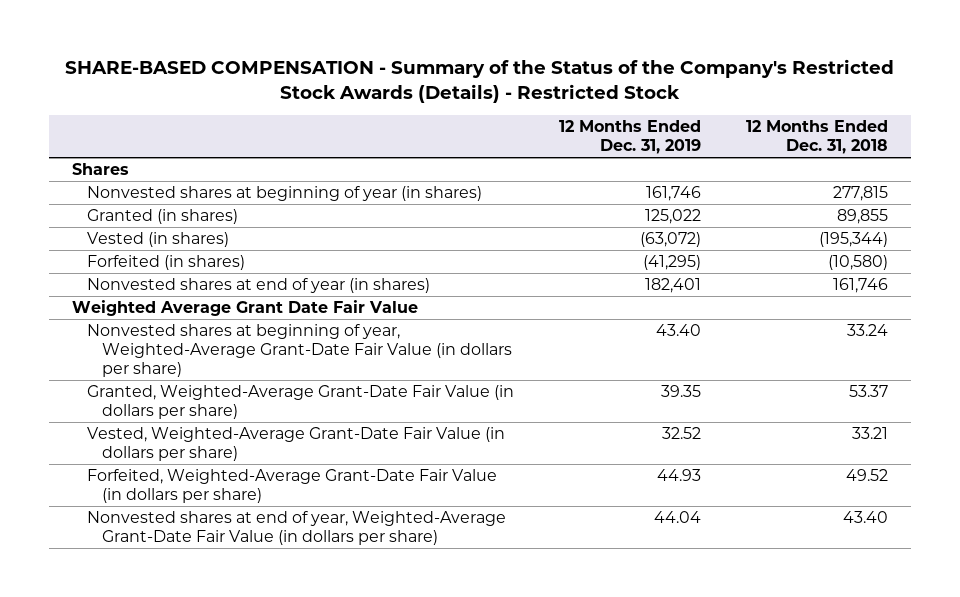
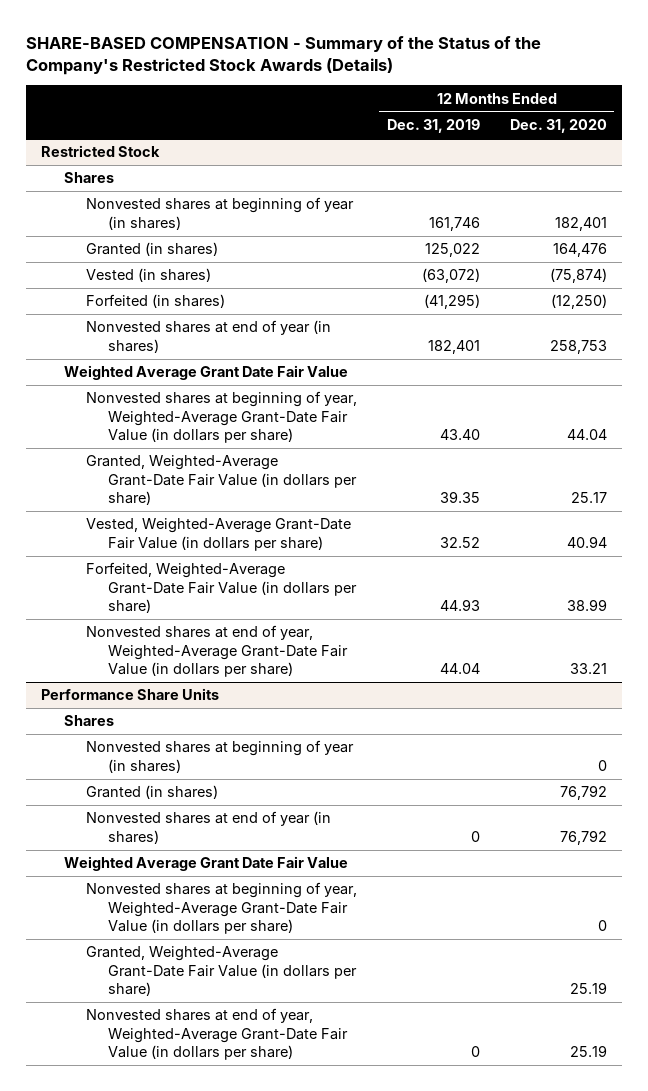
[64,59,894,103] SHARE-BASED COMPENSATION - Summary of the Status of the Company's Restricted Stock Awards (Details) - Restricted Stock -> [26,35,542,75] SHARE-BASED COMPENSATION - Summary of the Status of the Company's Restricted Stock Awards (Details)
[746,120,889,154] 12 Months Ended Dec. 31, 2018 -> none
none -> [509,119,607,134] Dec. 31, 2020
none -> [41,145,161,158] Restricted Stock
none -> [41,688,220,701] Performance Share Units
none -> [63,715,114,727] Shares
none -> [85,740,354,773] Nonvested shares at beginning of year (in shares)
none -> [85,785,218,800] Granted (in shares)
none -> [85,811,331,844] Nonvested shares at end of year (in shares)
none -> [63,856,348,872] Weighted Average Grant Date Fair Value
none -> [85,882,357,934] Nonvested shares at beginning of year, Weighted-Average Grant-Date Fair Value (in dollars per share)
none -> [85,946,358,996] Granted, Weighted-Average Grant-Date Fair Value (in dollars per share)
none -> [85,1008,349,1060] Nonvested shares at end of year, Weighted-Average Grant-Date Fair Value (in dollars per share)

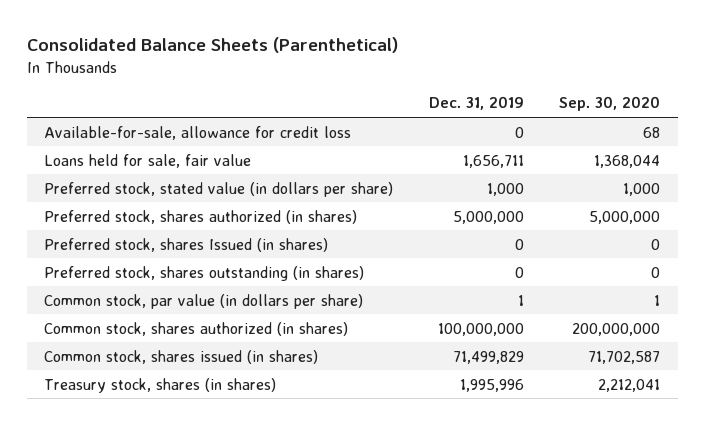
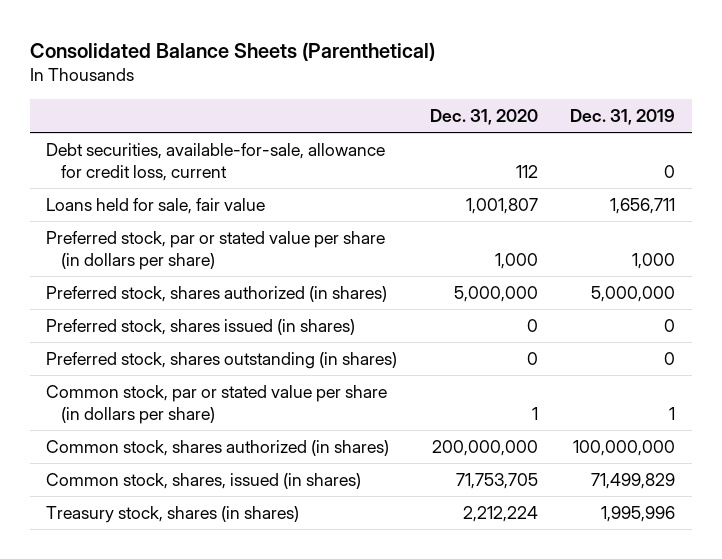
[559,96,661,112] Sep. 30, 2020 -> none
none -> [429,108,538,125] Dec. 31, 2020
[44,125,352,140] Available-for-sale, allowance for credit loss -> [46,142,386,181] Debt securities, available-for-sale, allowance for credit loss, current
[44,181,394,197] Preferred stock, stated value (in dollars per share) -> [46,230,386,270] Preferred stock, par or stated value per share (in dollars per share)
[44,237,329,252] Preferred stock, shares Issued (in shares) -> [46,318,356,335] Preferred stock, shares issued (in shares)
[44,293,364,309] Common stock, par value (in dollars per share) -> [46,384,388,424] Common stock, par or stated value per share (in dollars per share)
[44,349,319,364] Common stock, shares issued (in shares) -> [46,472,362,489] Common stock, shares, issued (in shares)

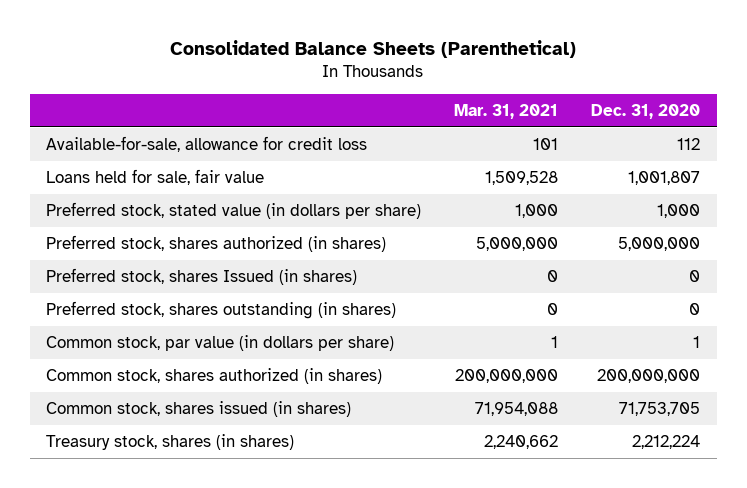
[570,108,676,125] Dec. 31, 2019 -> none
none -> [454,103,559,119] Mar. 31, 2021
[46,142,386,181] Debt securities, available-for-sale, allowance for credit loss, current -> [46,136,368,153] Available-for-sale, allowance for credit loss
[46,230,386,270] Preferred stock, par or stated value per share (in dollars per share) -> [46,202,422,220] Preferred stock, stated value (in dollars per share)
[46,318,356,335] Preferred stock, shares issued (in shares) -> [46,268,358,286] Preferred stock, shares Issued (in shares)
[46,384,388,424] Common stock, par or stated value per share (in dollars per share) -> [46,335,395,352] Common stock, par value (in dollars per share)
[46,472,362,489] Common stock, shares, issued (in shares) -> [46,401,352,418] Common stock, shares issued (in shares)

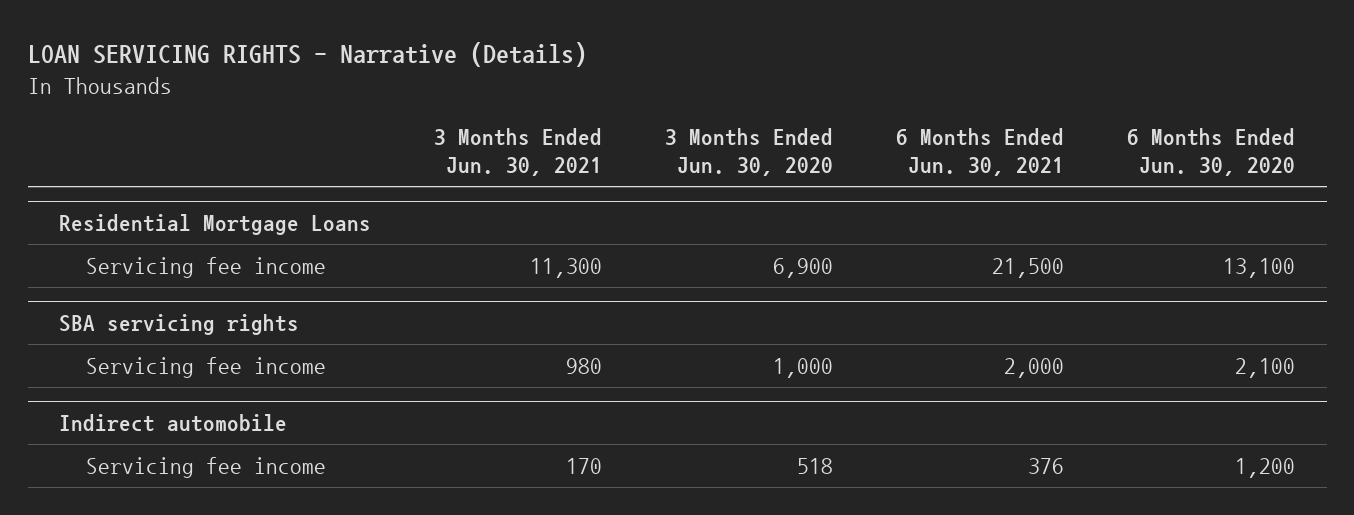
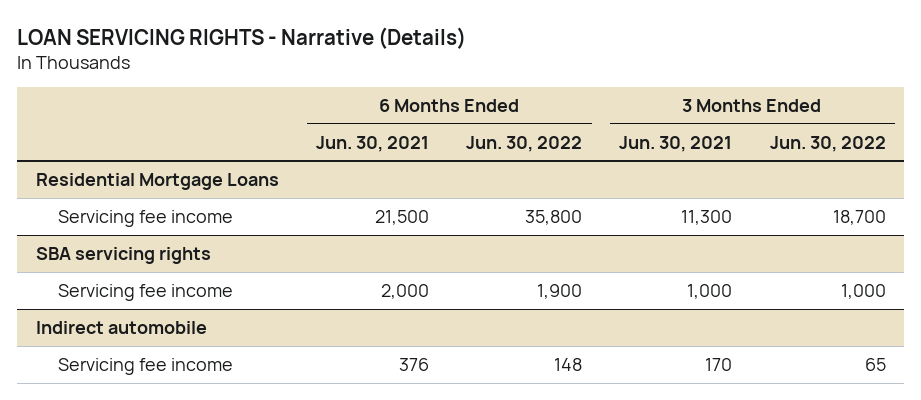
[665,127,834,176] 3 Months Ended Jun. 30, 2020 -> none
[1127,127,1296,176] 6 Months Ended Jun. 30, 2020 -> none
none -> [466,135,583,152] Jun. 30, 2022
none -> [769,135,886,152] Jun. 30, 2022
[566,357,603,374] 980 -> [687,283,733,299] 1,000

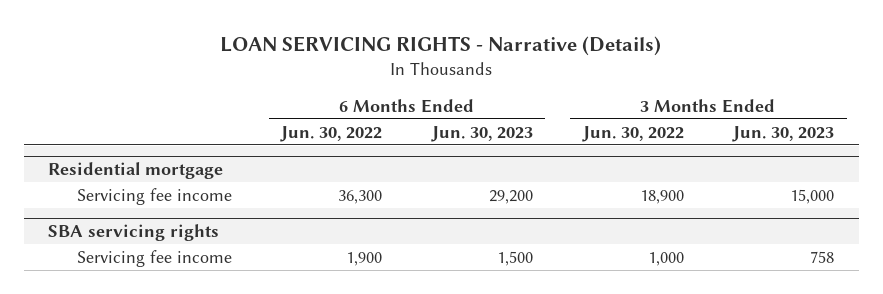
[316,135,430,152] Jun. 30, 2021 -> none
[619,135,733,152] Jun. 30, 2021 -> none
none -> [430,125,533,142] Jun. 30, 2023
none -> [732,125,835,142] Jun. 30, 2023
[35,172,279,190] Residential Mortgage Loans -> [48,162,224,180] Residential mortgage
[525,209,583,225] 35,800 -> [338,189,383,204] 36,300
[832,209,886,225] 18,700 -> [639,189,684,204] 18,900
[35,320,207,334] Indirect automobile -> none
[57,357,233,375] Servicing fee income -> none

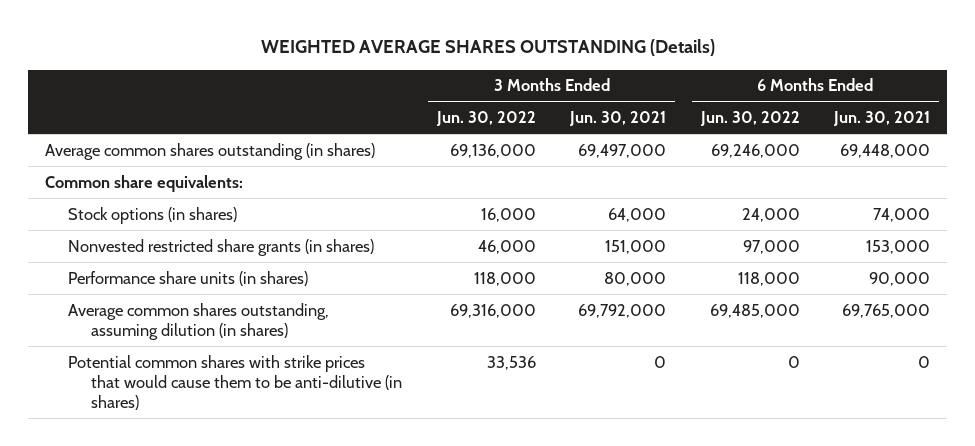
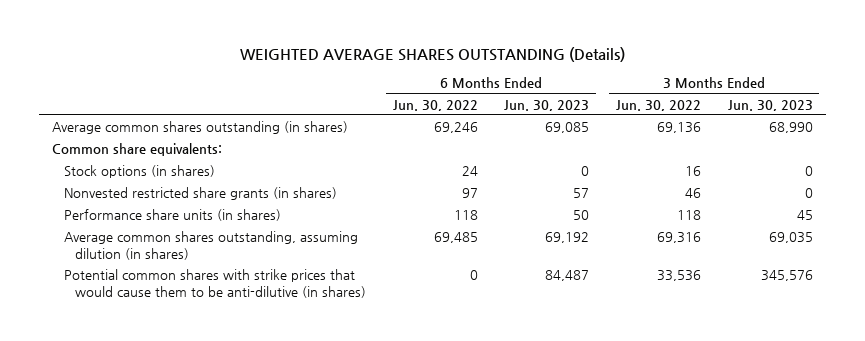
[569,111,667,127] Jun. 30, 2021 -> none
[833,111,931,127] Jun. 30, 2021 -> none
none -> [504,99,590,111] Jun. 30, 2023
none -> [727,99,813,111] Jun. 30, 2023
[449,143,536,158] 69,136,000 -> [657,122,702,134] 69,136
[710,143,800,158] 69,246,000 -> [433,122,478,134] 69,246
[480,207,536,222] 16,000 -> [685,166,702,177] 16
[741,207,800,222] 24,000 -> [461,166,478,177] 24
[477,239,536,254] 46,000 -> [685,188,702,199] 46
[742,239,800,254] 97,000 -> [461,188,478,199] 97
[473,271,536,286] 118,000 -> [677,210,702,221] 118
[737,271,800,286] 118,000 -> [453,210,478,221] 118
[449,303,536,318] 69,316,000 -> [657,232,702,244] 69,316
[709,303,800,318] 69,485,000 -> [433,232,478,244] 69,485

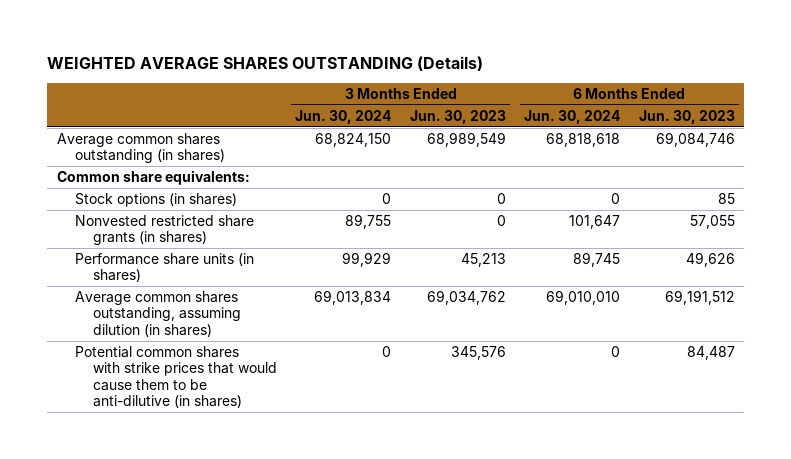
[392,99,478,111] Jun. 30, 2022 -> none
[616,99,702,111] Jun. 30, 2022 -> none
none -> [295,109,392,124] Jun. 30, 2024
none -> [524,109,621,124] Jun. 30, 2024
[545,122,590,134] 69,085 -> [655,132,735,148] 69,084,746
[768,122,813,134] 68,990 -> [426,132,506,148] 68,989,549
[581,166,590,177] 0 -> [717,193,735,205] 85
[573,188,590,199] 57 -> [689,215,735,230] 57,055
[573,210,590,221] 50 -> [685,252,735,268] 49,626
[796,210,813,221] 45 -> [460,253,506,268] 45,213
[545,232,590,244] 69,192 -> [664,290,735,306] 69,191,512
[768,232,813,244] 69,035 -> [426,290,506,306] 69,034,762

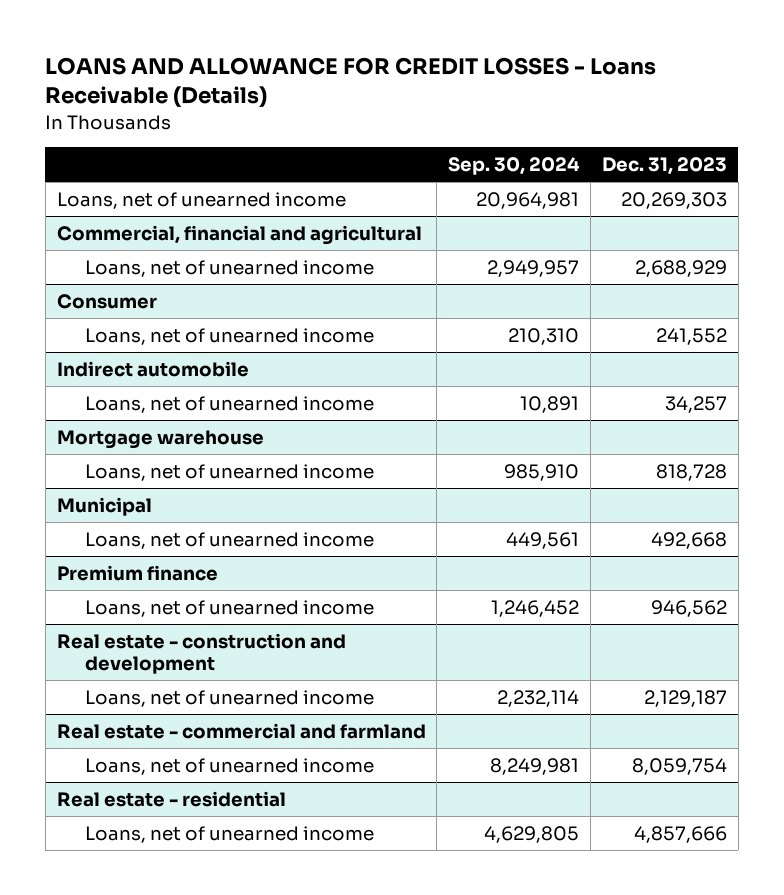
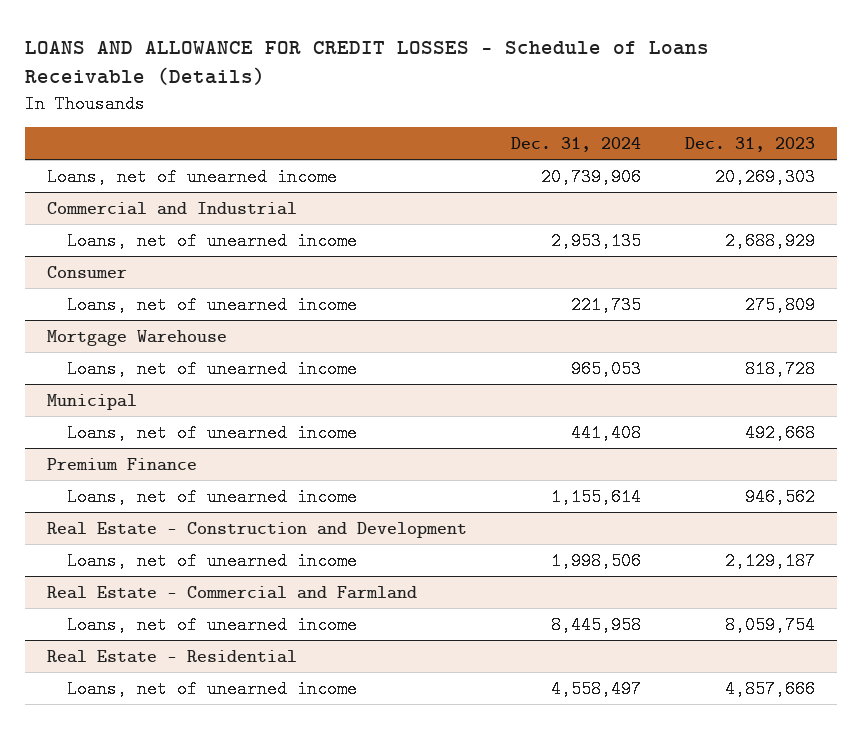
[45,57,657,108] LOANS AND ALLOWANCE FOR CREDIT LOSSES - Loans Receivable (Details) -> [24,40,709,86] LOANS AND ALLOWANCE FOR CREDIT LOSSES - Schedule of Loans Receivable (Details)
[448,157,581,176] Sep. 30, 2024 -> none
none -> [510,137,641,153] Dec. 31, 2024
[56,224,422,245] Commercial, financial and agricultural -> [46,201,297,215] Commercial and Industrial
[56,360,249,377] Indirect automobile -> none
[84,395,374,413] Loans, net of unearned income -> none
[655,327,727,345] 241,552 -> [744,295,815,314] 275,809
[56,429,264,449] Mortgage warehouse -> [46,329,227,346] Mortgage Warehouse
[56,564,218,581] Premium finance -> [46,457,197,471] Premium Finance
[56,632,346,674] Real estate - construction and development -> [46,521,467,538] Real Estate - Construction and Development
[56,722,426,739] Real estate - commercial and farmland -> [46,585,417,599] Real Estate - Commercial and Farmland
[56,790,286,807] Real estate - residential -> [46,649,297,663] Real Estate - Residential

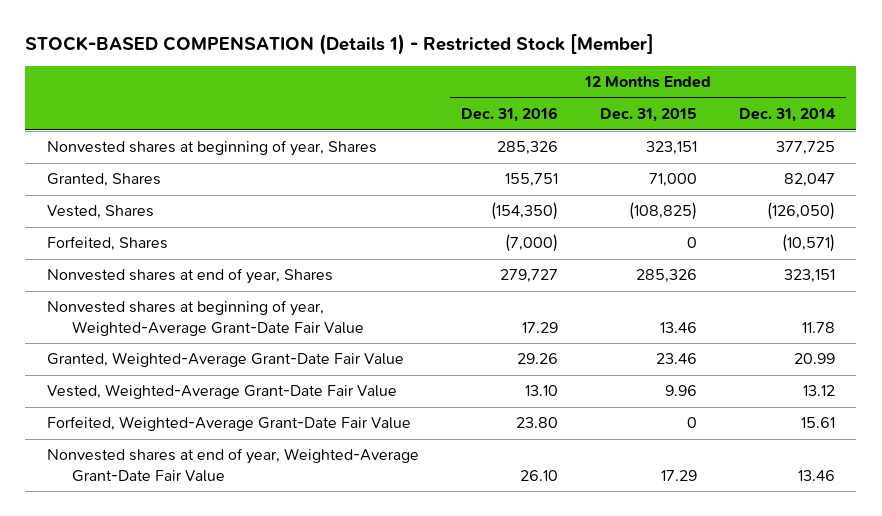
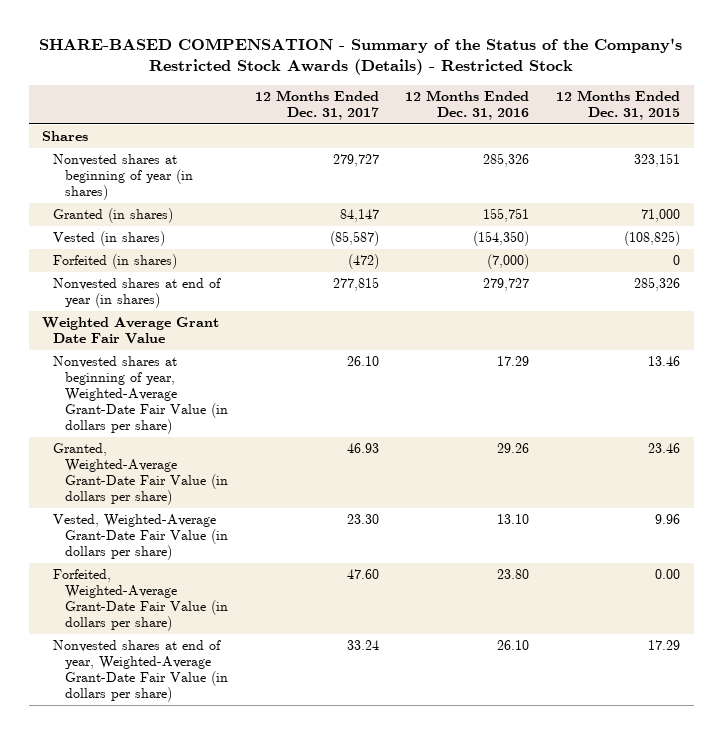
[25,34,655,56] STOCK-BASED COMPENSATION (Details 1) - Restricted Stock [Member] -> [39,37,683,75] SHARE-BASED COMPENSATION - Summary of the Status of the Company's Restricted Stock Awards (Details) - Restricted Stock
[739,108,837,123] Dec. 31, 2014 -> none
none -> [254,89,379,120] 12 Months Ended Dec. 31, 2017
none -> [42,131,89,142] Shares
[46,140,377,157] Nonvested shares at beginning of year, Shares -> [53,154,193,201] Nonvested shares at beginning of year (in shares)
[46,173,161,188] Granted, Shares -> [53,208,174,224] Granted (in shares)
[46,205,154,220] Vested, Shares -> [53,231,166,247] Vested (in shares)
[46,236,168,252] Forfeited, Shares -> [53,254,178,270] Forfeited (in shares)
[46,268,333,285] Nonvested shares at end of year, Shares -> [53,278,222,309] Nonvested shares at end of year (in shares)
none -> [42,317,220,345] Weighted Average Grant Date Fair Value
[46,300,365,336] Nonvested shares at beginning of year, Weighted-Average Grant-Date Fair Value -> [53,356,228,435] Nonvested shares at beginning of year, Weighted-Average Grant-Date Fair Value (in dollars per share)
[46,352,404,368] Granted, Weighted-Average Grant-Date Fair Value -> [53,443,228,506] Granted, Weighted-Average Grant-Date Fair Value (in dollars per share)
[46,384,397,400] Vested, Weighted-Average Grant-Date Fair Value -> [53,514,228,561] Vested, Weighted-Average Grant-Date Fair Value (in dollars per share)
[46,416,411,432] Forfeited, Weighted-Average Grant-Date Fair Value -> [53,569,228,632] Forfeited, Weighted-Average Grant-Date Fair Value (in dollars per share)
[687,417,698,429] 0 -> [655,569,681,580] 0.00
[46,448,419,482] Nonvested shares at end of year, Weighted-Average Grant-Date Fair Value -> [53,640,228,703] Nonvested shares at end of year, Weighted-Average Grant-Date Fair Value (in dollars per share)

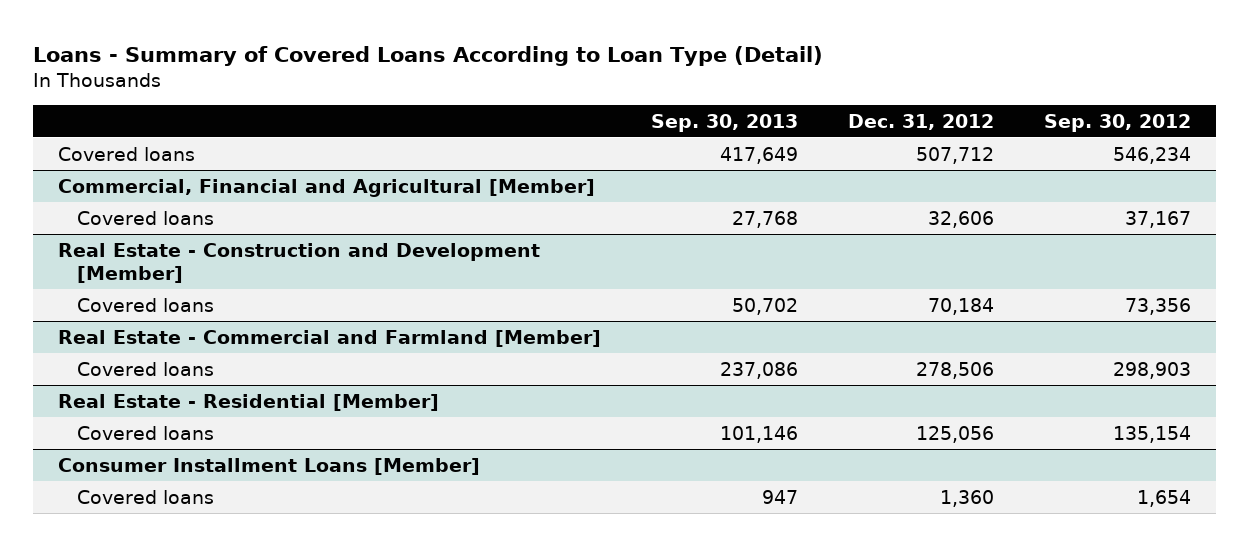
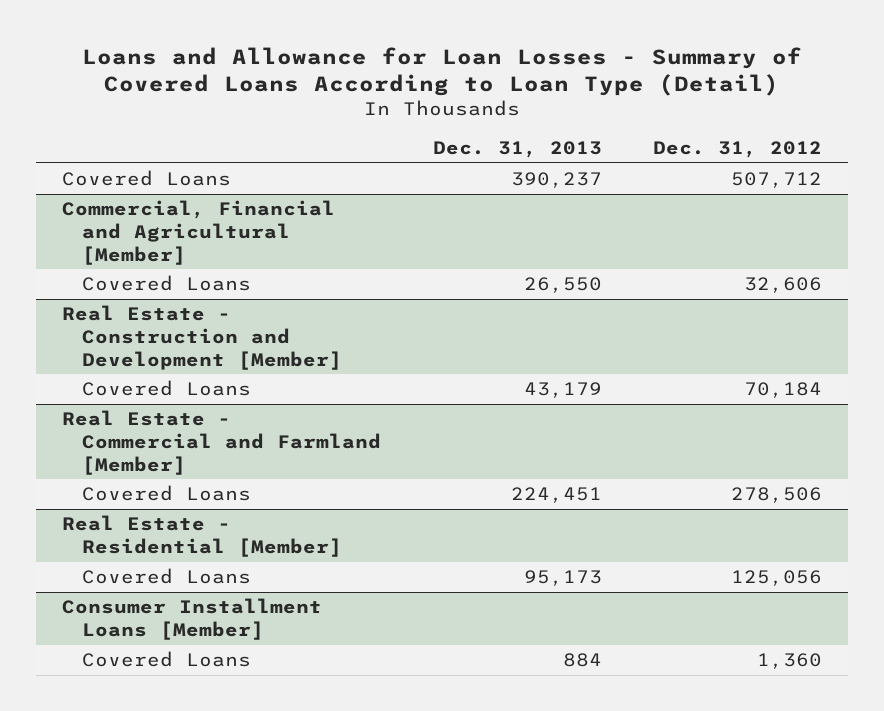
[33,45,824,66] Loans - Summary of Covered Loans According to Loan Type (Detail) -> [82,46,803,97] Loans and Allowance for Loan Losses - Summary of Covered Loans According to Loan Type (Detail)
[651,113,799,132] Sep. 30, 2013 -> none
[1044,113,1192,132] Sep. 30, 2012 -> none
none -> [432,141,602,159] Dec. 31, 2013
[58,146,196,161] Covered loans -> [61,170,231,187] Covered Loans
[76,210,214,225] Covered loans -> [82,275,252,292] Covered Loans
[76,297,214,312] Covered loans -> [82,380,252,397] Covered Loans
[76,361,214,376] Covered loans -> [82,485,252,502] Covered Loans
[76,425,214,440] Covered loans -> [82,568,252,585] Covered Loans
[76,489,214,504] Covered loans -> [82,651,252,668] Covered Loans

